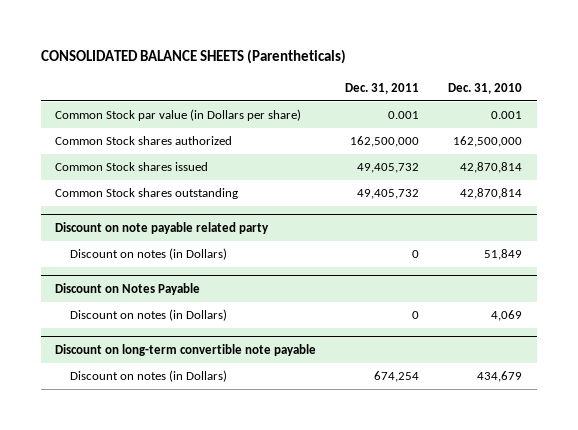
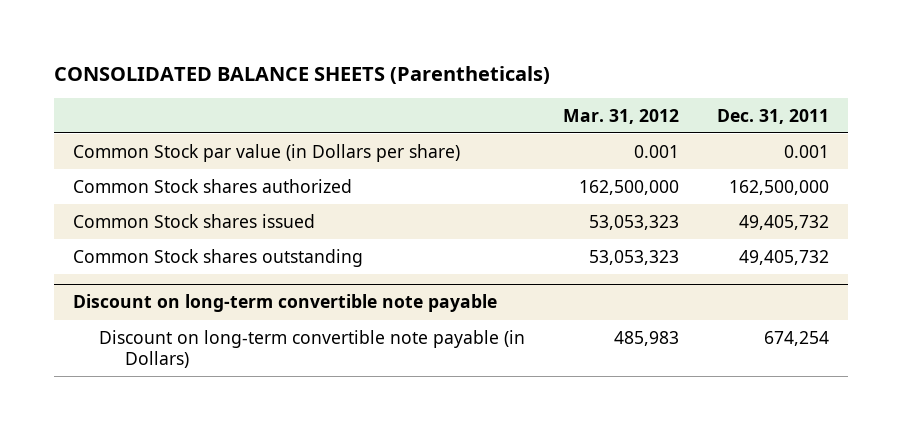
[448,82,523,94] Dec. 31, 2010 -> none
none -> [562,108,679,124] Mar. 31, 2012
[55,221,270,234] Discount on note payable related party -> none
[69,248,227,261] Discount on notes (in Dollars) -> none
[55,282,201,295] Discount on Notes Payable -> none
[69,309,227,322] Discount on notes (in Dollars) -> none
[69,370,227,383] Discount on notes (in Dollars) -> [98,329,525,369] Discount on long-term convertible note payable (in Dollars)

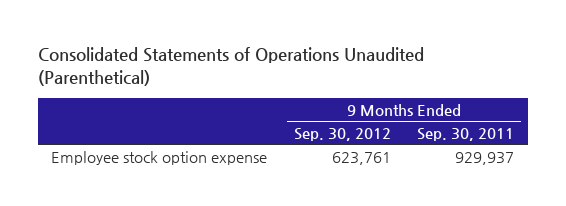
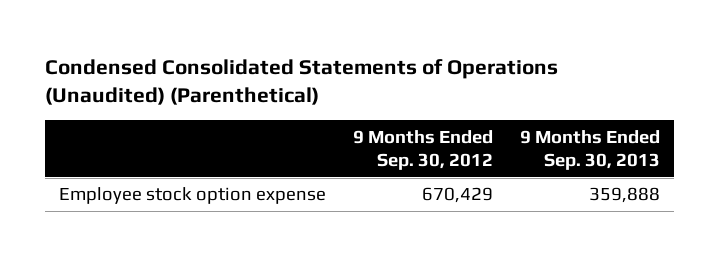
[37,47,424,87] Consolidated Statements of Operations Unaudited (Parenthetical) -> [45,58,559,106] Condensed Consolidated Statements of Operations (Unaudited) (Parenthetical)
[417,127,515,141] Sep. 30, 2011 -> none
none -> [520,129,661,171] 9 Months Ended Sep. 30, 2013
[331,151,391,165] 623,761 -> [421,187,493,204] 670,429

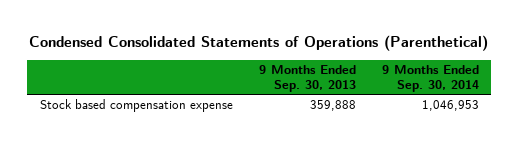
[45,58,559,106] Condensed Consolidated Statements of Operations (Unaudited) (Parenthetical) -> [29,34,489,51] Condensed Consolidated Statements of Operations (Parenthetical)
[352,129,493,171] 9 Months Ended Sep. 30, 2012 -> none
none -> [381,64,479,93] 9 Months Ended Sep. 30, 2014
[58,187,326,205] Employee stock option expense -> [40,99,234,113] Stock based compensation expense

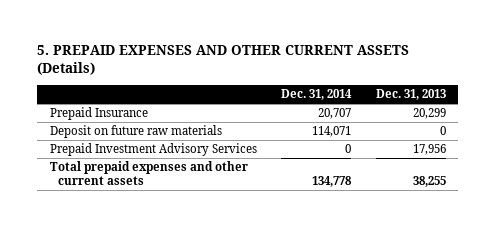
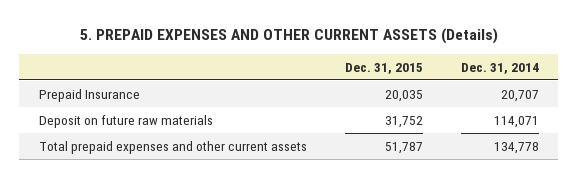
[375,89,446,101] Dec. 31, 2013 -> none
none -> [344,62,423,74] Dec. 31, 2015
[49,143,257,157] Prepaid Investment Advisory Services -> none

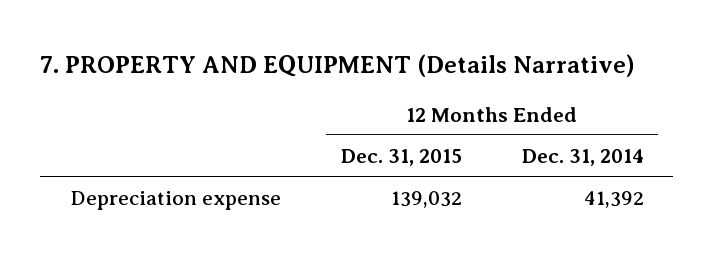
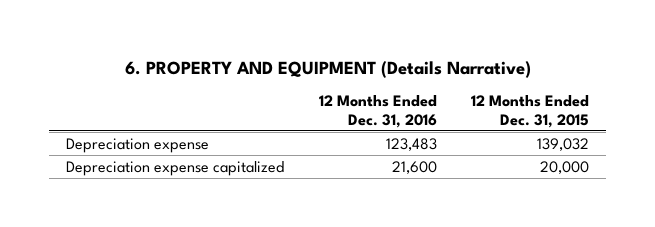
[40,53,636,77] 7. PROPERTY AND EQUIPMENT (Details Narrative) -> [124,61,531,79] 6. PROPERTY AND EQUIPMENT (Details Narrative)
[521,148,644,166] Dec. 31, 2014 -> none
none -> [318,95,437,128] 12 Months Ended Dec. 31, 2016
none -> [66,160,285,176] Depreciation expense capitalized

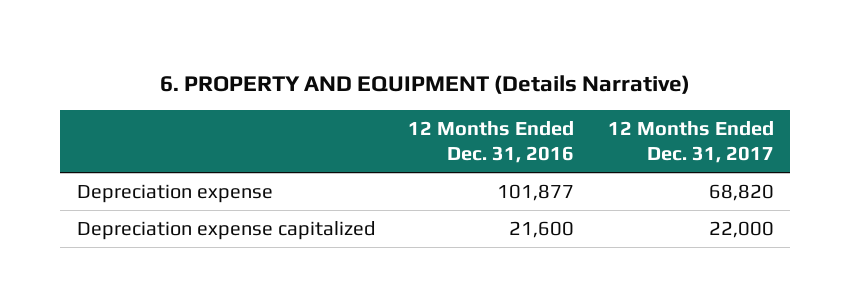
[470,95,589,128] 12 Months Ended Dec. 31, 2015 -> none
none -> [607,120,774,164] 12 Months Ended Dec. 31, 2017
[385,137,437,151] 123,483 -> [497,183,575,201] 101,877

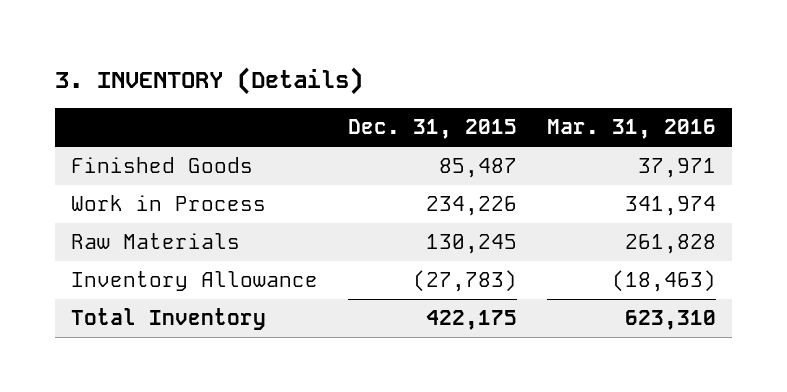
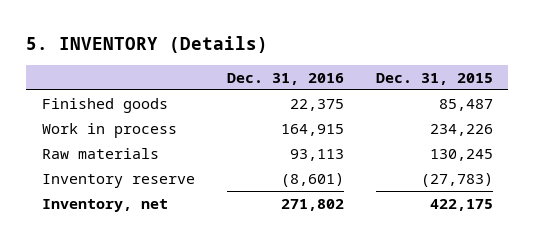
[55,66,364,95] 3. INVENTORY (Details) -> [26,35,269,53] 5. INVENTORY (Details)
[547,119,717,140] Mar. 31, 2016 -> none
none -> [226,73,344,86] Dec. 31, 2016
[70,157,253,174] Finished Goods -> [42,97,169,113] Finished goods
[70,195,266,212] Work in Process -> [42,122,178,138] Work in process
[70,233,240,250] Raw Materials -> [42,147,160,159] Raw materials
[70,271,318,292] Inventory Allowance -> [42,173,196,188] Inventory reserve
[70,308,266,331] Total Inventory -> [42,198,169,212] Inventory, net

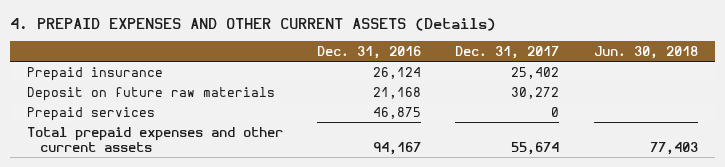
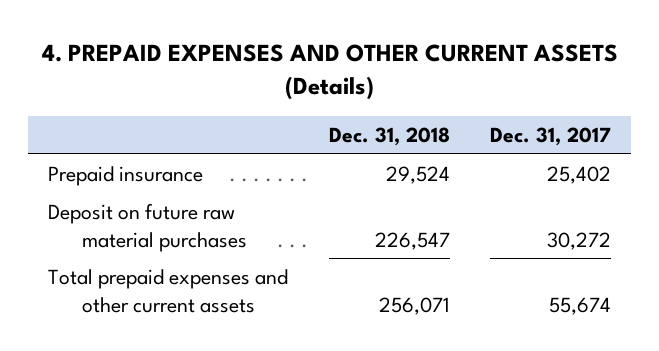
[317,45,422,59] Dec. 31, 2016 -> none
[593,45,698,59] Jun. 30, 2018 -> none
none -> [328,126,450,146] Dec. 31, 2018
[27,106,156,121] Prepaid services -> none
[27,86,276,101] Deposit on future raw materials -> [48,202,247,252] Deposit on future raw material purchases

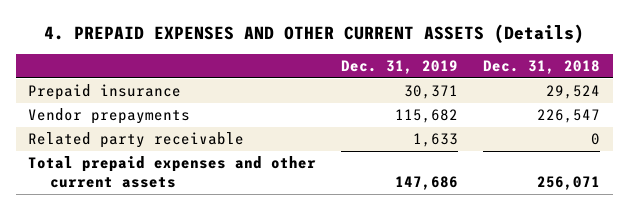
[489,126,611,146] Dec. 31, 2017 -> none
none -> [341,60,459,75] Dec. 31, 2019
[48,202,247,252] Deposit on future raw material purchases -> [28,108,191,125] Vendor prepayments
none -> [28,132,245,149] Related party receivable

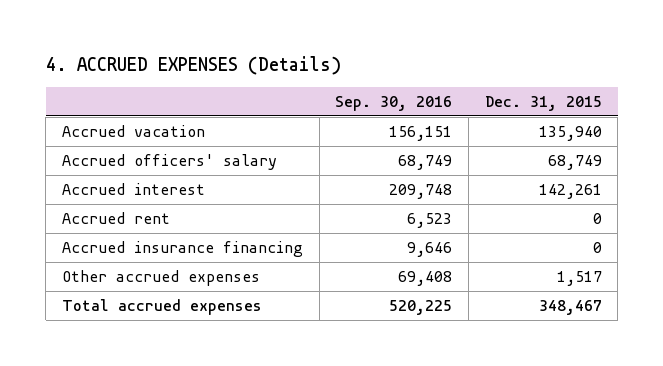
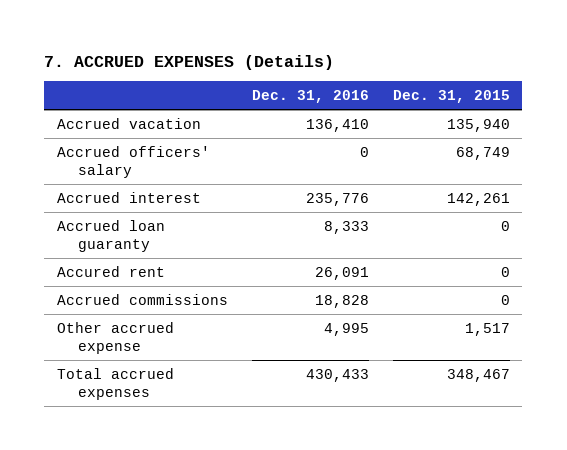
[45,55,341,75] 4. ACCRUED EXPENSES (Details) -> [44,54,335,70] 7. ACCRUED EXPENSES (Details)
[335,95,453,111] Sep. 30, 2016 -> none
none -> [251,89,369,103] Dec. 31, 2016
[61,241,303,258] Accrued insurance financing -> none
none -> [56,219,165,252] Accrued loan guaranty
[61,212,170,225] Accrued rent -> [56,265,165,277] Accured rent
none -> [56,293,228,305] Accrued commissions
[61,270,260,287] Other accrued expenses -> [56,321,174,354] Other accrued expense

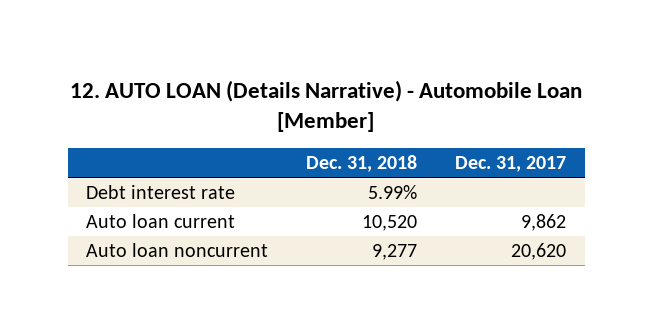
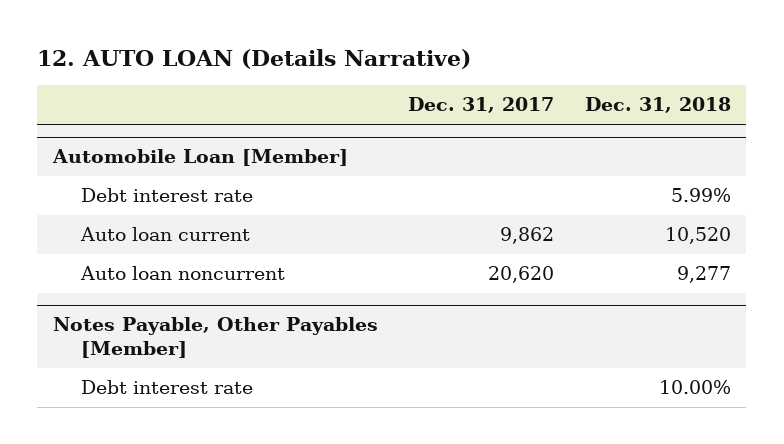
[70,80,583,133] 12. AUTO LOAN (Details Narrative) - Automobile Loan [Member] -> [37,49,472,70] 12. AUTO LOAN (Details Narrative)
none -> [51,149,348,167] Automobile Loan [Member]
none -> [52,317,378,359] Notes Payable, Other Payables [Member]
none -> [81,380,254,395] Debt interest rate

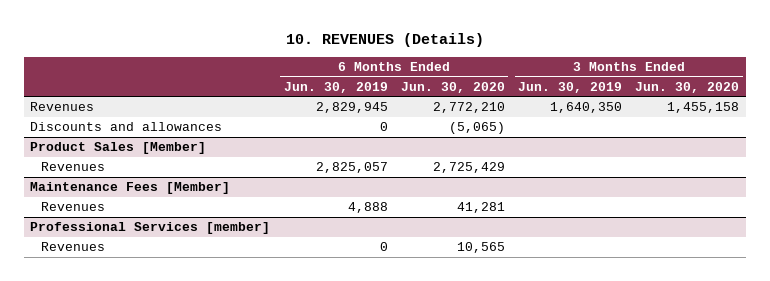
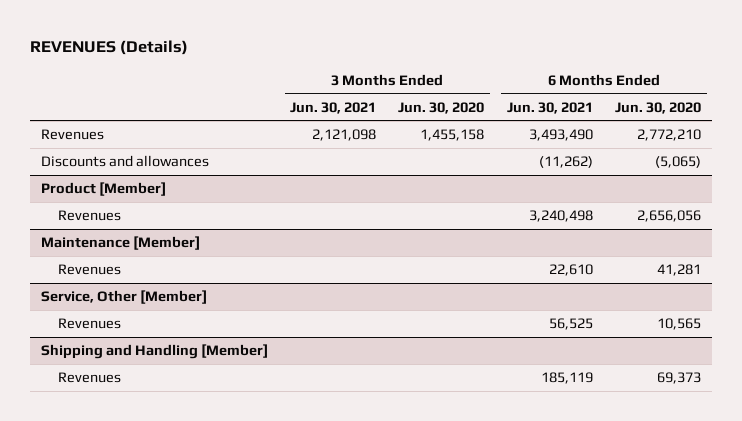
[285,32,484,47] 10. REVENUES (Details) -> [29,40,188,56] REVENUES (Details)
[283,81,388,93] Jun. 30, 2019 -> none
[518,81,623,93] Jun. 30, 2019 -> none
none -> [290,101,377,114] Jun. 30, 2021
none -> [506,101,593,114] Jun. 30, 2021
[30,142,207,155] Product Sales [Member] -> [41,182,167,197] Product [Member]
[432,162,505,174] 2,725,429 -> [636,210,701,223] 2,656,056
[30,182,231,195] Maintenance Fees [Member] -> [41,236,201,251] Maintenance [Member]
[30,222,271,235] Professional Services [member] -> [41,290,208,305] Service, Other [Member]
none -> [41,344,269,360] Shipping and Handling [Member]
none -> [57,372,121,384] Revenues

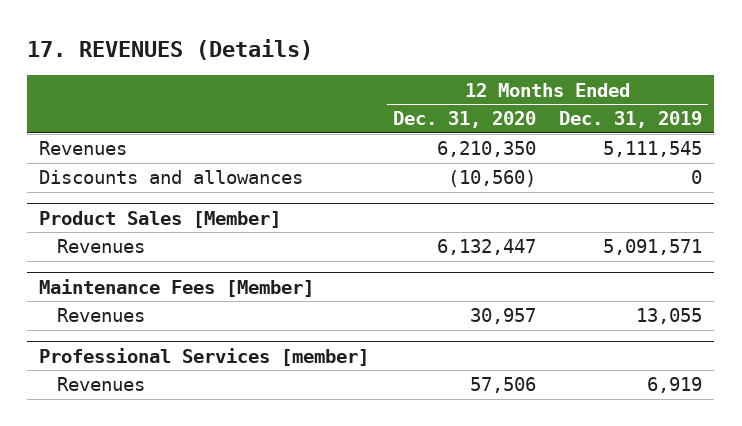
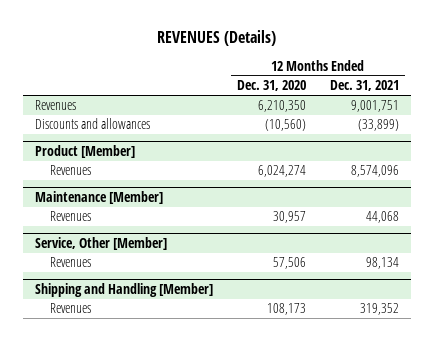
[27,38,314,60] 17. REVENUES (Details) -> [156,30,276,47] REVENUES (Details)
[559,111,703,129] Dec. 31, 2019 -> none
none -> [329,80,399,92] Dec. 31, 2021
[39,210,282,228] Product Sales [Member] -> [34,145,135,159] Product [Member]
[436,239,536,256] 6,132,447 -> [257,165,306,178] 6,024,274
[39,278,315,297] Maintenance Fees [Member] -> [34,191,163,205] Maintenance [Member]
[39,347,370,366] Professional Services [member] -> [34,237,167,251] Service, Other [Member]
none -> [34,283,213,298] Shipping and Handling [Member]
none -> [50,303,92,314] Revenues

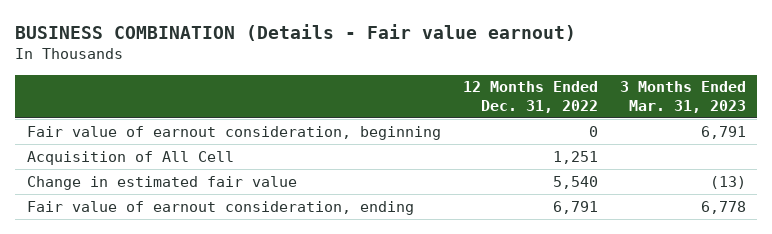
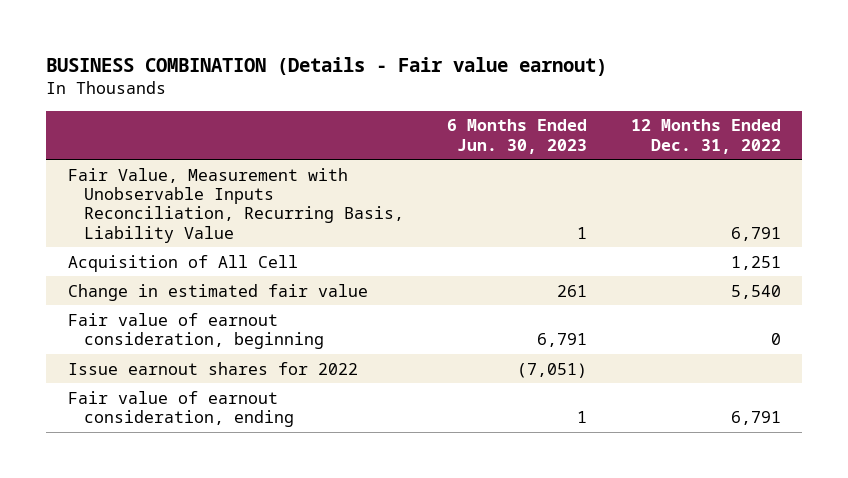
[619,81,746,114] 3 Months Ended Mar. 31, 2023 -> none
none -> [447,119,588,154] 6 Months Ended Jun. 30, 2023
none -> [67,167,405,243] Fair Value, Measurement with Unobservable Inputs Reconciliation, Recurring Basis, Liability Value
[26,125,441,140] Fair value of earnout consideration, beginning -> [67,312,325,349] Fair value of earnout consideration, beginning
none -> [67,361,358,375] Issue earnout shares for 2022

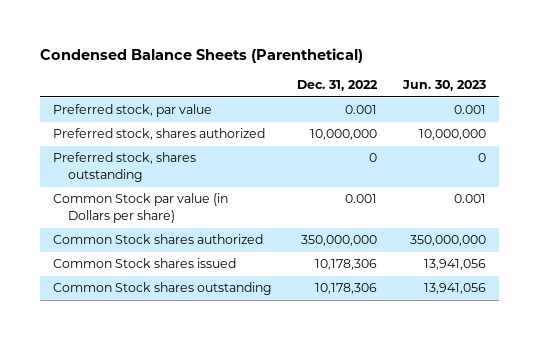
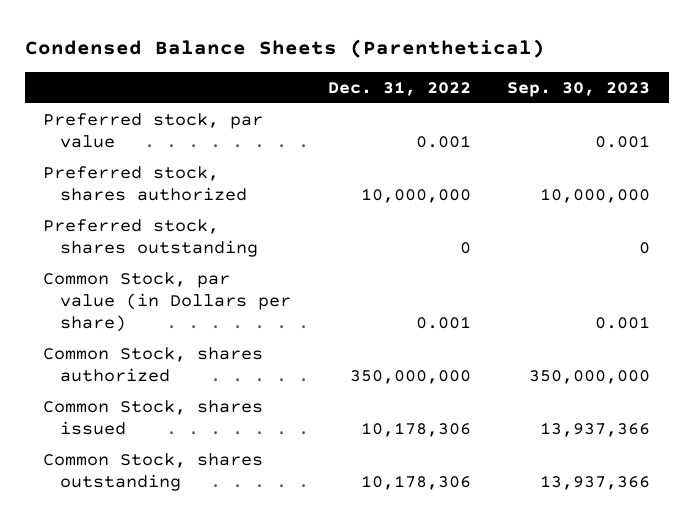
[401,79,486,91] Jun. 30, 2023 -> none
none -> [507,81,651,97] Sep. 30, 2023
[52,193,228,223] Common Stock par value (in Dollars per share) -> [43,271,291,333] Common Stock, par value (in Dollars per share)
[52,234,263,245] Common Stock shares authorized -> [43,346,264,382] Common Stock, shares authorized
[52,258,236,269] Common Stock shares issued -> [43,399,264,435] Common Stock, shares issued
[52,282,272,296] Common Stock shares outstanding -> [43,452,264,491] Common Stock, shares outstanding

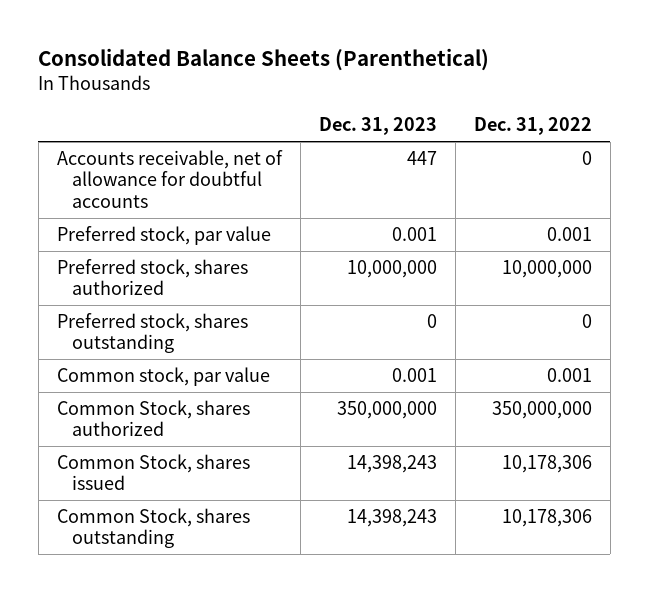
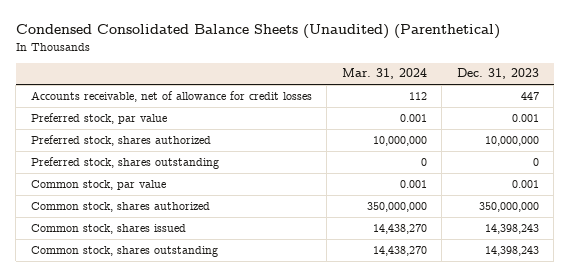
[38,48,490,72] Consolidated Balance Sheets (Parenthetical) -> [15,24,500,40] Condensed Consolidated Balance Sheets (Unaudited) (Parenthetical)
[473,117,592,136] Dec. 31, 2022 -> none
none -> [341,68,427,80] Mar. 31, 2024
[56,149,283,208] Accounts receivable, net of allowance for doubtful accounts -> [30,90,312,102] Accounts receivable, net of allowance for credit losses
[56,399,250,437] Common Stock, shares authorized -> [30,201,210,212] Common stock, shares authorized
[56,453,250,491] Common Stock, shares issued -> [30,223,186,234] Common stock, shares issued
[56,507,250,549] Common Stock, shares outstanding -> [30,245,218,257] Common stock, shares outstanding

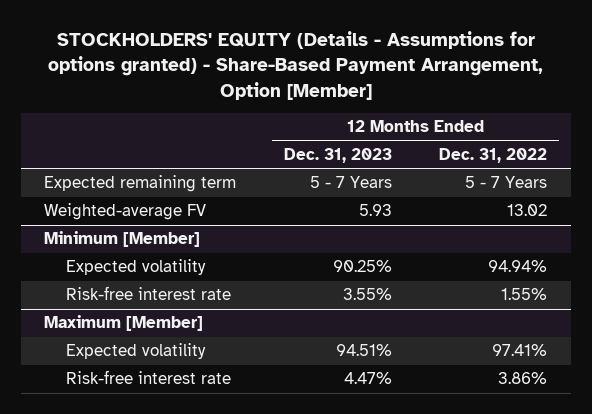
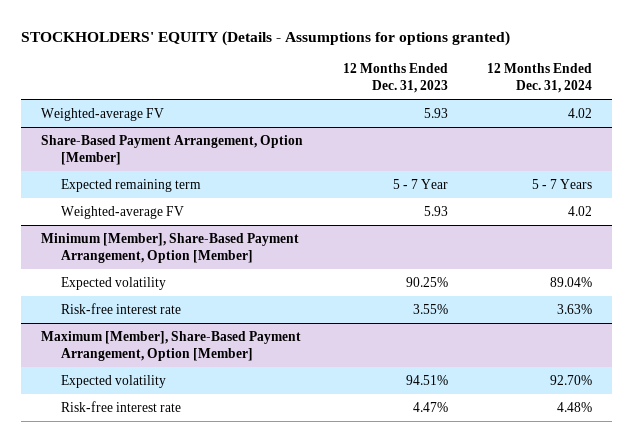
[47,31,543,100] STOCKHOLDERS' EQUITY (Details - Assumptions for options granted) - Share-Based Payment Arrangement, Option [Member] -> [20,30,510,46] STOCKHOLDERS' EQUITY (Details - Assumptions for options granted)
[439,148,548,164] Dec. 31, 2022 -> none
none -> [487,63,593,94] 12 Months Ended Dec. 31, 2024
[44,175,237,193] Expected remaining term -> none
[44,231,201,248] Minimum [Member] -> none
none -> [40,135,303,166] Share-Based Payment Arrangement, Option [Member]
none -> [61,179,202,193] Expected remaining term
none -> [61,206,185,220] Weighted-average FV
none -> [40,233,299,264] Minimum [Member], Share-Based Payment Arrangement, Option [Member]
[44,315,204,332] Maximum [Member] -> none
none -> [40,331,301,362] Maximum [Member], Share-Based Payment Arrangement, Option [Member]

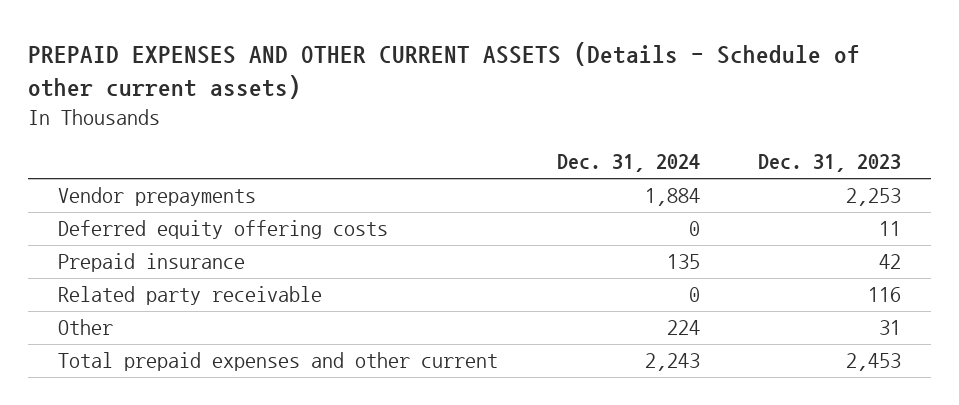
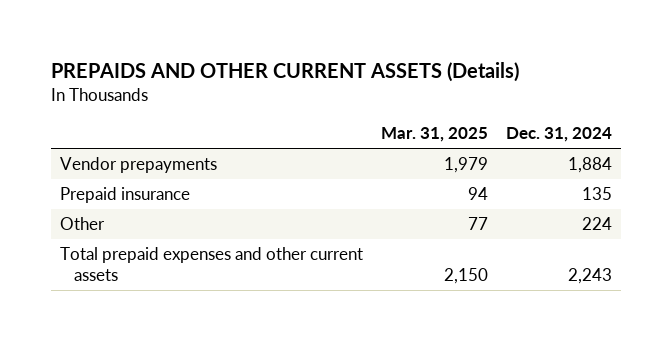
[28,41,861,99] PREPAID EXPENSES AND OTHER CURRENT ASSETS (Details - Schedule of other current assets) -> [50,61,519,82] PREPAIDS AND OTHER CURRENT ASSETS (Details)
[758,154,902,173] Dec. 31, 2023 -> none
none -> [380,127,488,143] Mar. 31, 2025
[57,220,388,240] Deferred equity offering costs -> none
[57,286,322,306] Related party receivable -> none
[57,352,498,372] Total prepaid expenses and other current -> [59,247,363,282] Total prepaid expenses and other current assets

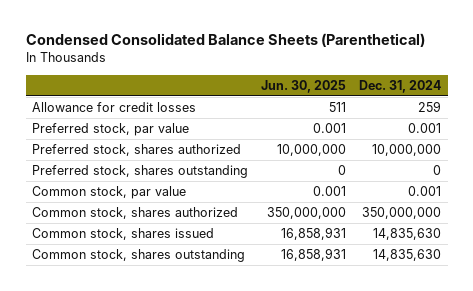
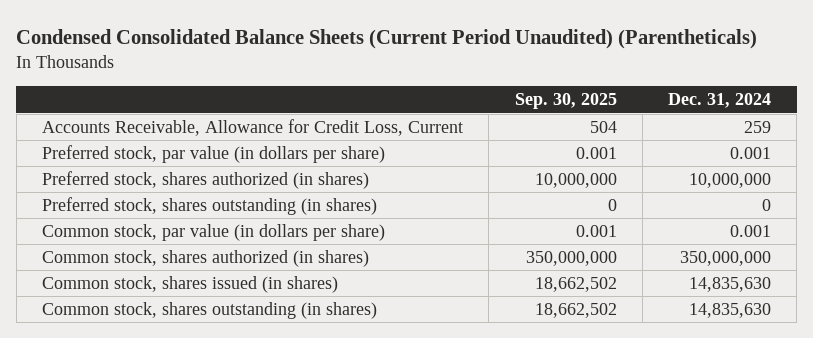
[25,33,425,48] Condensed Consolidated Balance Sheets (Parenthetical) -> [16,29,758,50] Condensed Consolidated Balance Sheets (Current Period Unaudited) (Parentheticals)
[261,80,347,94] Jun. 30, 2025 -> none
none -> [514,93,617,110] Sep. 30, 2025
[32,102,197,113] Allowance for credit losses -> [42,118,464,136] Accounts Receivable, Allowance for Credit Loss, Current
[32,123,190,137] Preferred stock, par value -> [42,144,386,163] Preferred stock, par value (in dollars per share)
[32,144,242,157] Preferred stock, shares authorized -> [42,170,370,189] Preferred stock, shares authorized (in shares)
[32,165,249,179] Preferred stock, shares outstanding -> [42,196,378,215] Preferred stock, shares outstanding (in shares)
[32,186,187,200] Common stock, par value -> [42,223,386,241] Common stock, par value (in dollars per share)
[32,207,239,220] Common stock, shares authorized -> [42,249,370,267] Common stock, shares authorized (in shares)
[32,228,215,241] Common stock, shares issued -> [42,275,339,293] Common stock, shares issued (in shares)
[32,249,246,263] Common stock, shares outstanding -> [42,301,378,319] Common stock, shares outstanding (in shares)

